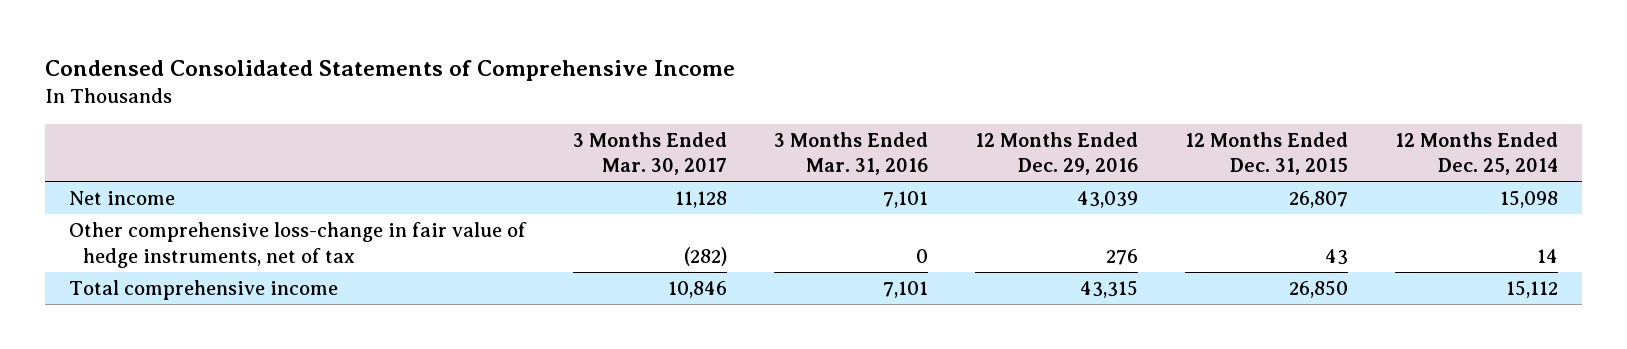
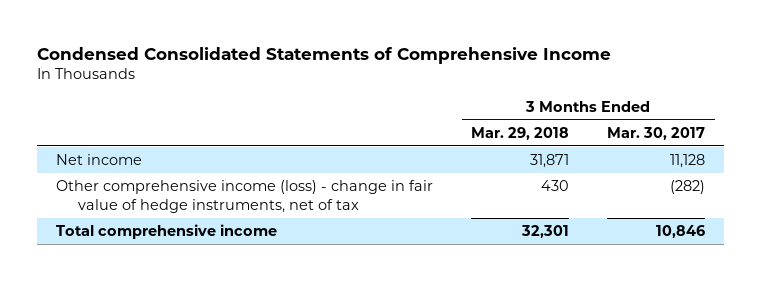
[773,131,928,176] 3 Months Ended Mar. 31, 2016 -> none
[975,131,1139,176] 12 Months Ended Dec. 29, 2016 -> none
[1185,131,1349,176] 12 Months Ended Dec. 31, 2015 -> none
[1395,131,1559,176] 12 Months Ended Dec. 25, 2014 -> none
none -> [471,127,570,141] Mar. 29, 2018
[68,221,527,268] Other comprehensive loss-change in fair value of hedge instruments, net of tax -> [55,180,433,213] Other comprehensive income (loss) - change in fair value of hedge instruments, net of tax

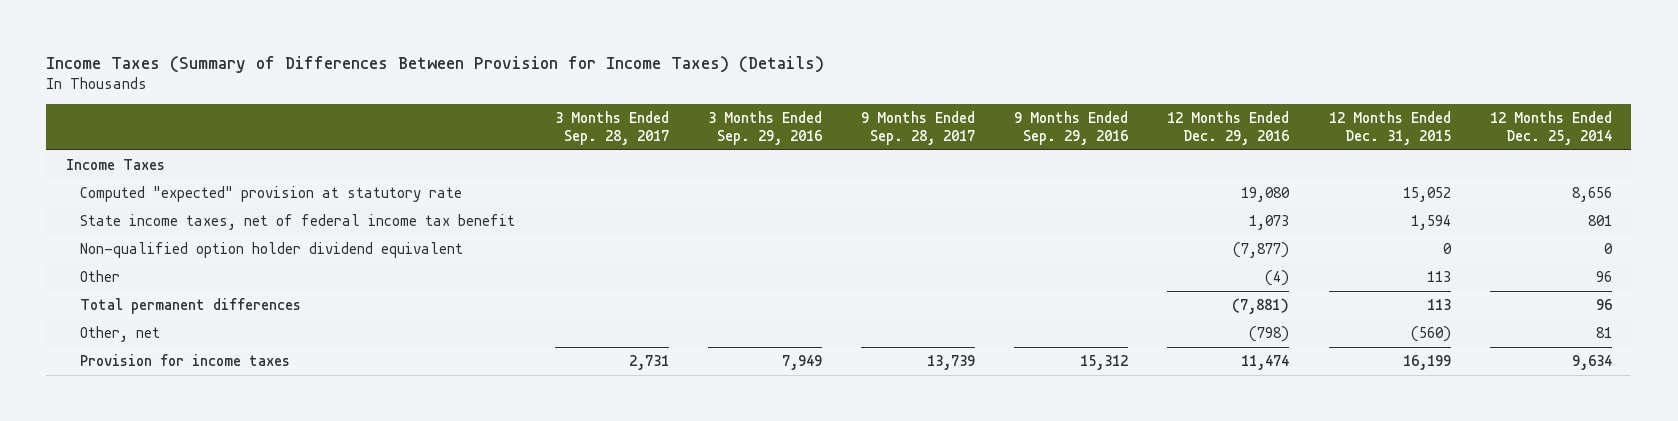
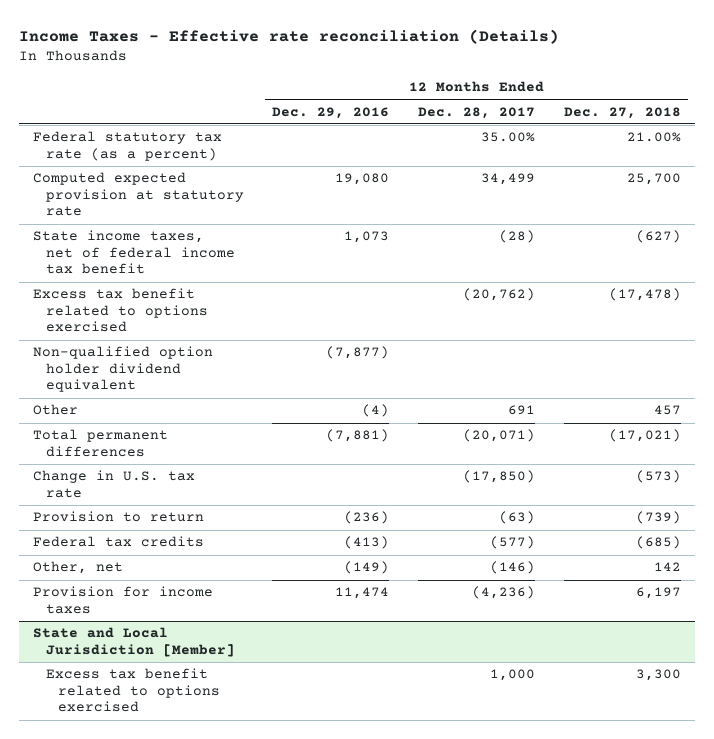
[46,56,825,74] Income Taxes (Summary of Differences Between Provision for Income Taxes) (Details) -> [18,29,559,45] Income Taxes - Effective rate reconciliation (Details)
[554,110,669,146] 3 Months Ended Sep. 28, 2017 -> none
[707,110,822,146] 3 Months Ended Sep. 29, 2016 -> none
[861,110,976,146] 9 Months Ended Sep. 28, 2017 -> none
[1014,110,1129,146] 9 Months Ended Sep. 29, 2016 -> none
[1328,110,1451,146] 12 Months Ended Dec. 31, 2015 -> none
[1489,110,1612,146] 12 Months Ended Dec. 25, 2014 -> none
none -> [418,106,536,119] Dec. 28, 2017
none -> [563,106,681,119] Dec. 27, 2018
[65,158,165,170] Income Taxes -> none
none -> [33,131,223,161] Federal statutory tax rate (as a percent)
[80,185,463,202] Computed "expected" provision at statutory rate -> [33,172,244,217] Computed expected provision at statutory rate
none -> [33,288,208,333] Excess tax benefit related to options exercised
none -> [33,470,196,498] Change in U.S. tax rate
none -> [33,511,205,523] Provision to return
none -> [33,536,205,548] Federal tax credits
[1249,325,1290,342] (798) -> [344,561,390,575] (149)
none -> [33,627,235,657] State and Local Jurisdiction [Member]
none -> [45,668,221,713] Excess tax benefit related to options exercised

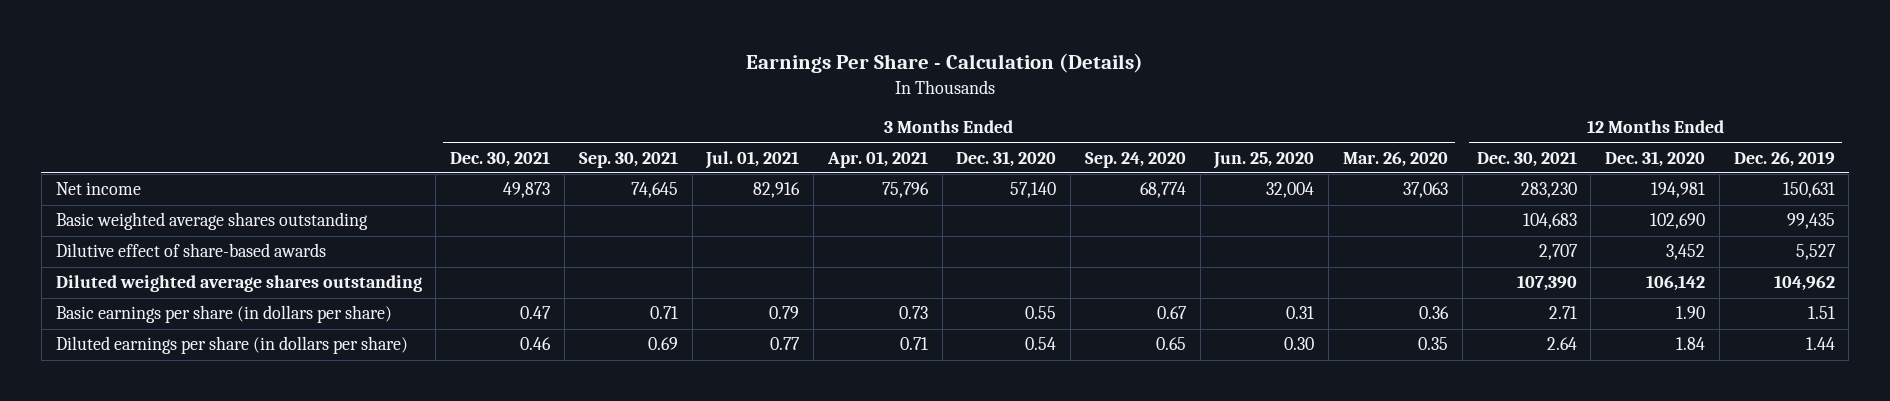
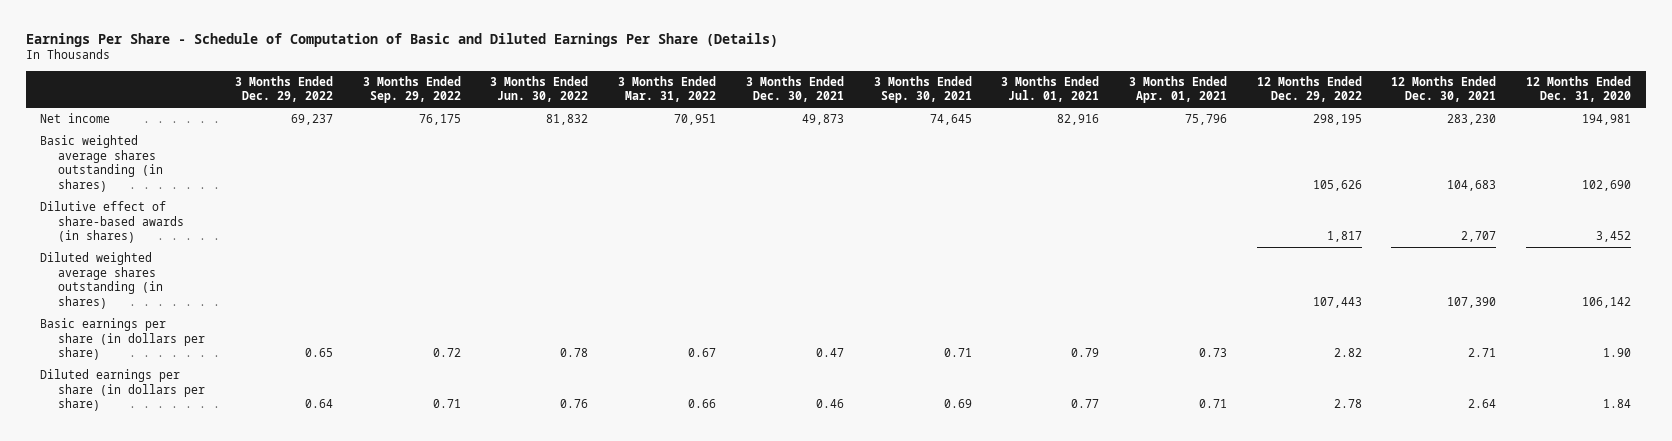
[746,53,1144,74] Earnings Per Share - Calculation (Details) -> [25,32,778,47] Earnings Per Share - Schedule of Computation of Basic and Diluted Earnings Per Share (Details)
[956,150,1057,167] Dec. 31, 2020 -> none
[1084,151,1186,168] Sep. 24, 2020 -> none
[1213,151,1315,169] Jun. 25, 2020 -> none
[1342,150,1448,167] Mar. 26, 2020 -> none
[1733,150,1835,167] Dec. 26, 2019 -> none
none -> [234,75,333,103] 3 Months Ended Dec. 29, 2022
none -> [362,75,461,104] 3 Months Ended Sep. 29, 2022
none -> [490,75,589,103] 3 Months Ended Jun. 30, 2022
none -> [618,75,717,103] 3 Months Ended Mar. 31, 2022
none -> [1256,75,1362,103] 12 Months Ended Dec. 29, 2022
[55,212,368,231] Basic weighted average shares outstanding -> [40,135,164,192] Basic weighted average shares outstanding (in shares)
[55,243,326,258] Dilutive effect of share-based awards -> [40,201,185,244] Dilutive effect of share-based awards (in shares)
[55,275,422,293] Diluted weighted average shares outstanding -> [40,252,164,309] Diluted weighted average shares outstanding (in shares)

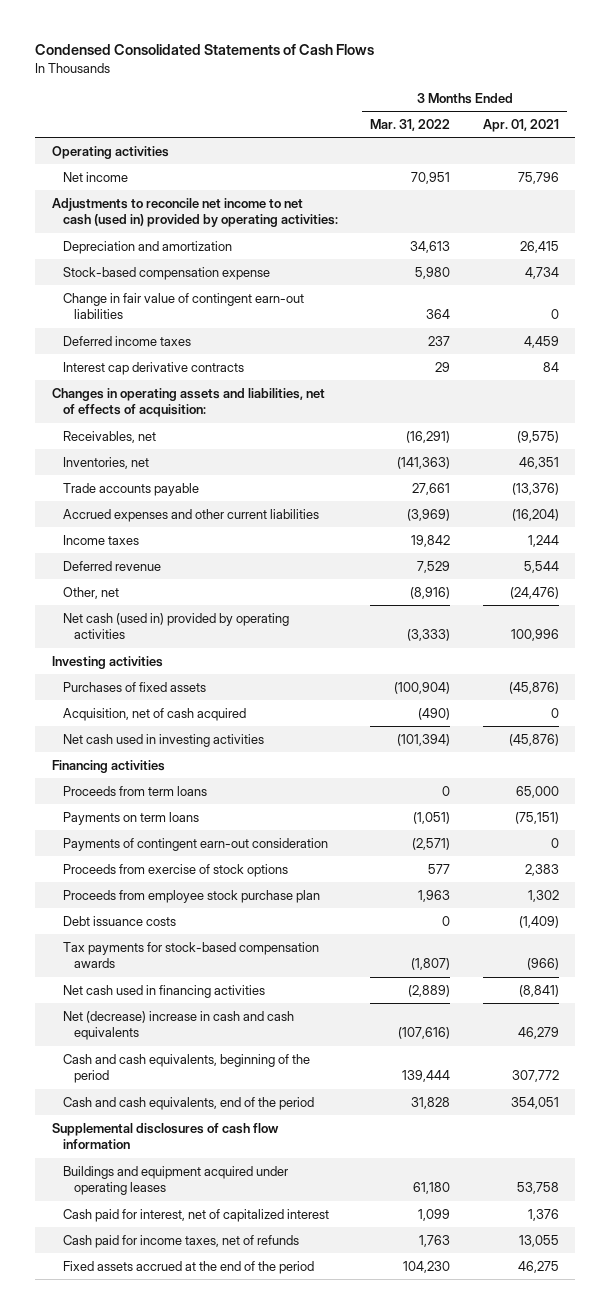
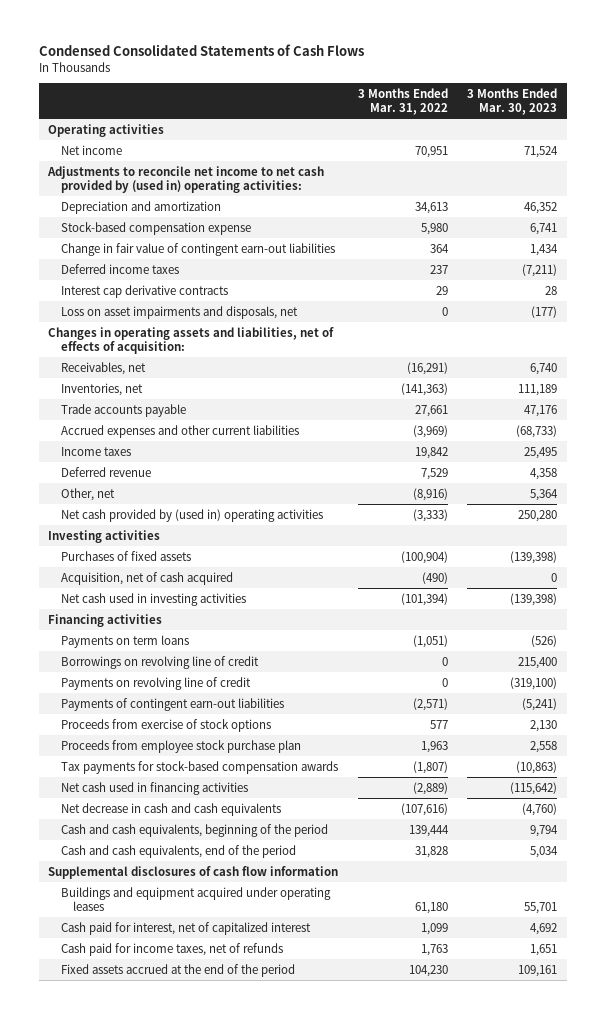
[483,119,560,133] Apr. 01, 2021 -> none
none -> [466,87,557,115] 3 Months Ended Mar. 30, 2023
[51,197,338,228] Adjustments to reconcile net income to net cash (used in) provided by operating activities: -> [47,165,325,193] Adjustments to reconcile net income to net cash provided by (used in) operating activities:
none -> [60,305,298,319] Loss on asset impairments and disposals, net
[62,612,289,640] Net cash (used in) provided by operating activities -> [60,508,323,522] Net cash provided by (used in) operating activities
[62,785,207,796] Proceeds from term loans -> none
none -> [60,655,259,669] Borrowings on revolving line of credit
none -> [60,676,251,690] Payments on revolving line of credit
[62,837,328,851] Payments of contingent earn-out consideration -> [60,697,284,711] Payments of contingent earn-out liabilities
[62,915,176,926] Debt issuance costs -> none
[62,1010,294,1041] Net (decrease) increase in cash and cash equivalents -> [60,802,281,816] Net decrease in cash and cash equivalents

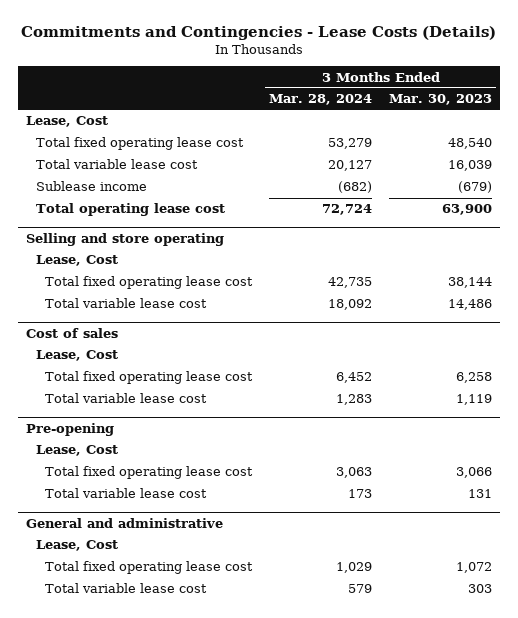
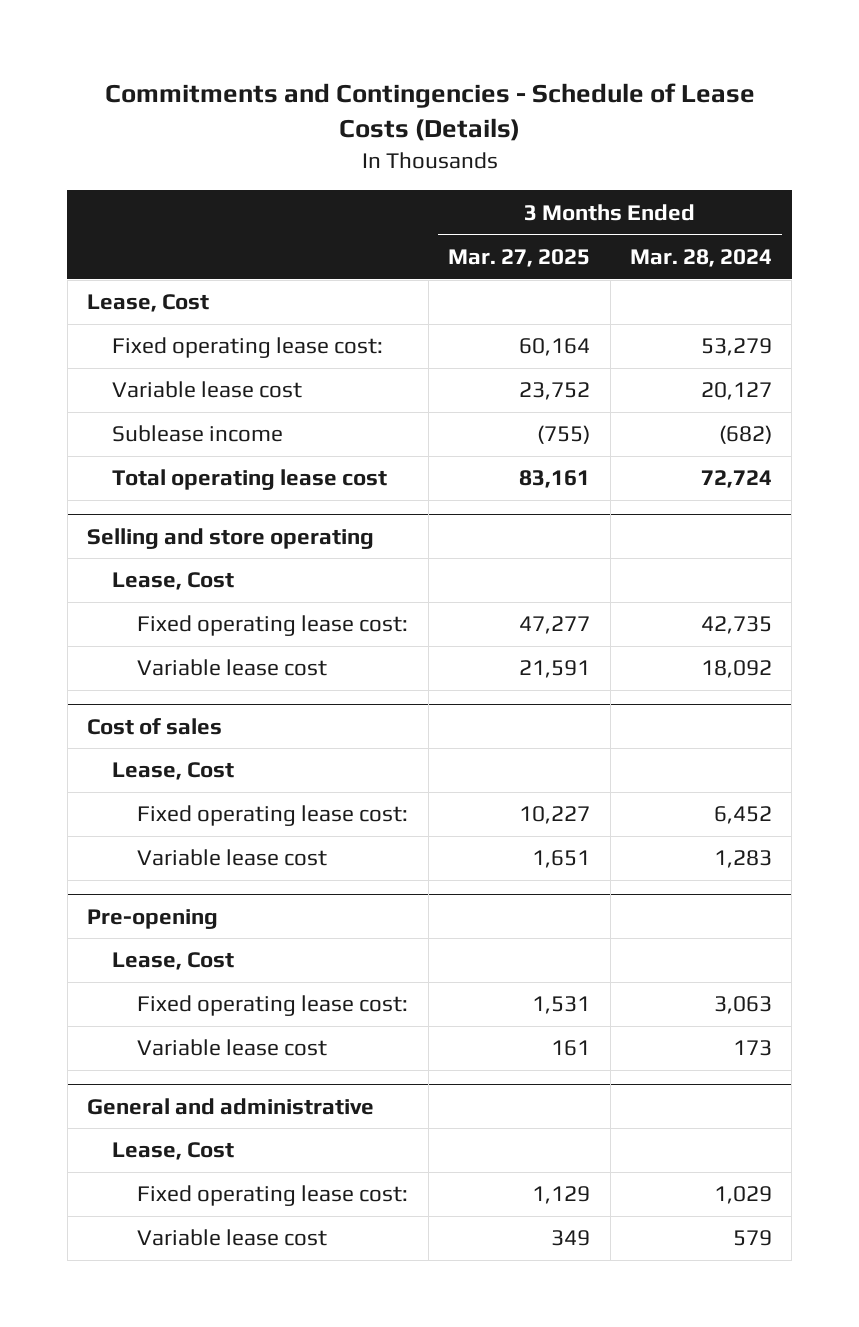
[21,26,497,41] Commitments and Contingencies - Lease Costs (Details) -> [104,83,755,142] Commitments and Contingencies - Schedule of Lease Costs (Details)
[389,94,493,106] Mar. 30, 2023 -> none
none -> [448,248,591,267] Mar. 27, 2025
[35,137,244,151] Total fixed operating lease cost -> [112,337,384,359] Fixed operating lease cost:
[35,159,198,170] Total variable lease cost -> [112,381,303,399] Variable lease cost
[45,276,254,290] Total fixed operating lease cost -> [137,615,409,637] Fixed operating lease cost:
[45,298,208,309] Total variable lease cost -> [137,659,328,677] Variable lease cost
[45,371,254,385] Total fixed operating lease cost -> [137,805,409,827] Fixed operating lease cost:
[45,393,208,404] Total variable lease cost -> [137,849,328,867] Variable lease cost
[45,466,254,480] Total fixed operating lease cost -> [137,995,409,1017] Fixed operating lease cost:
[45,488,208,499] Total variable lease cost -> [137,1039,328,1057] Variable lease cost
[45,561,254,575] Total fixed operating lease cost -> [137,1185,409,1207] Fixed operating lease cost:
[45,583,208,594] Total variable lease cost -> [137,1229,328,1247] Variable lease cost

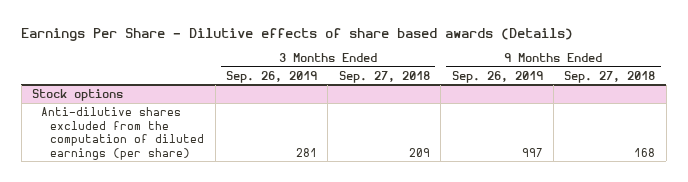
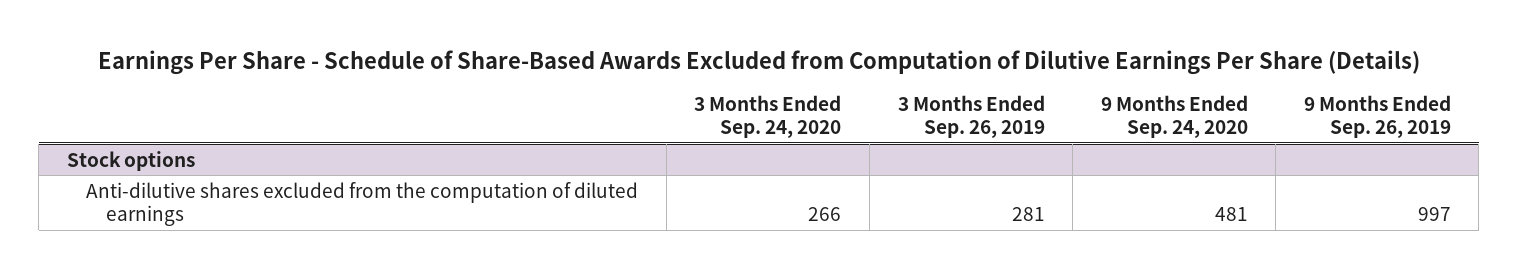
[21,28,574,42] Earnings Per Share - Dilutive effects of share based awards (Details) -> [97,49,1420,75] Earnings Per Share - Schedule of Share-Based Awards Excluded from Computation of Dilutive Earnings Per Share (Details)
[338,70,430,83] Sep. 27, 2018 -> none
[564,70,656,83] Sep. 27, 2018 -> none
none -> [694,94,842,139] 3 Months Ended Sep. 24, 2020
none -> [1100,94,1248,139] 9 Months Ended Sep. 24, 2020
[41,106,205,160] Anti-dilutive shares excluded from the computation of diluted earnings (per share) -> [86,181,639,227] Anti-dilutive shares excluded from the computation of diluted earnings

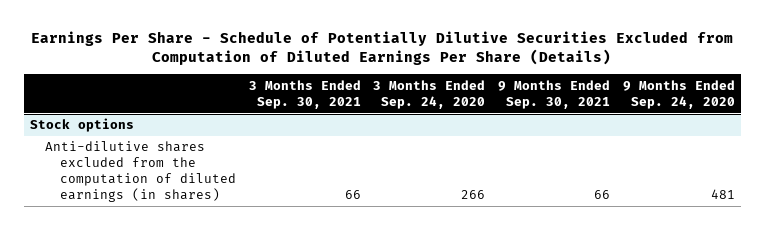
[97,49,1420,75] Earnings Per Share - Schedule of Share-Based Awards Excluded from Computation of Dilutive Earnings Per Share (Details) -> [31,30,734,66] Earnings Per Share - Schedule of Potentially Dilutive Securities Excluded from Computation of Diluted Earnings Per Share (Details)
[897,94,1045,139] 3 Months Ended Sep. 26, 2019 -> none
[1303,94,1451,139] 9 Months Ended Sep. 26, 2019 -> none
none -> [248,79,361,109] 3 Months Ended Sep. 30, 2021
none -> [497,79,610,109] 9 Months Ended Sep. 30, 2021
[86,181,639,227] Anti-dilutive shares excluded from the computation of diluted earnings -> [45,141,237,203] Anti-dilutive shares excluded from the computation of diluted earnings (in shares)

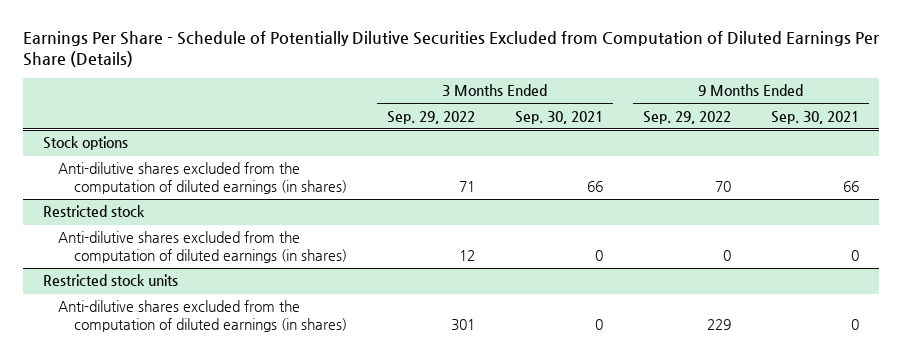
[373,79,486,109] 3 Months Ended Sep. 24, 2020 -> none
[622,79,735,109] 9 Months Ended Sep. 24, 2020 -> none
none -> [387,110,476,124] Sep. 29, 2022
none -> [643,110,732,124] Sep. 29, 2022
none -> [42,205,145,218] Restricted stock
none -> [58,231,348,263] Anti-dilutive shares excluded from the computation of diluted earnings (in shares)
none -> [42,274,178,287] Restricted stock units
none -> [58,300,348,332] Anti-dilutive shares excluded from the computation of diluted earnings (in shares)

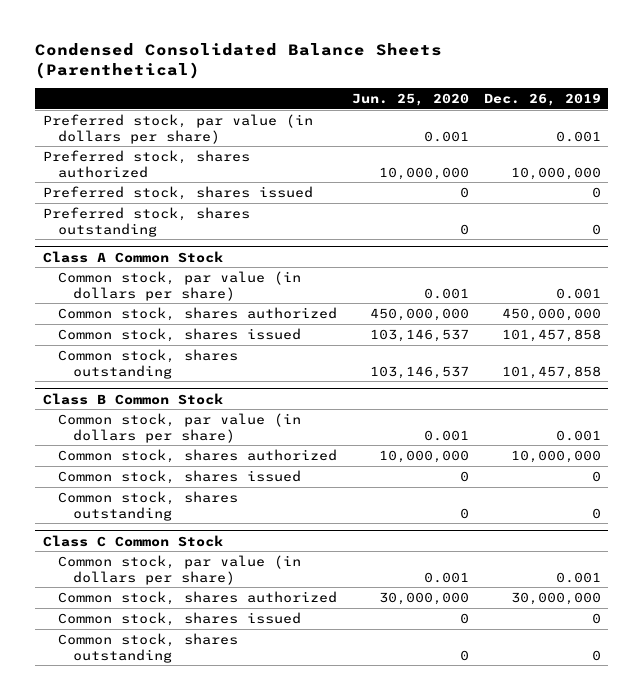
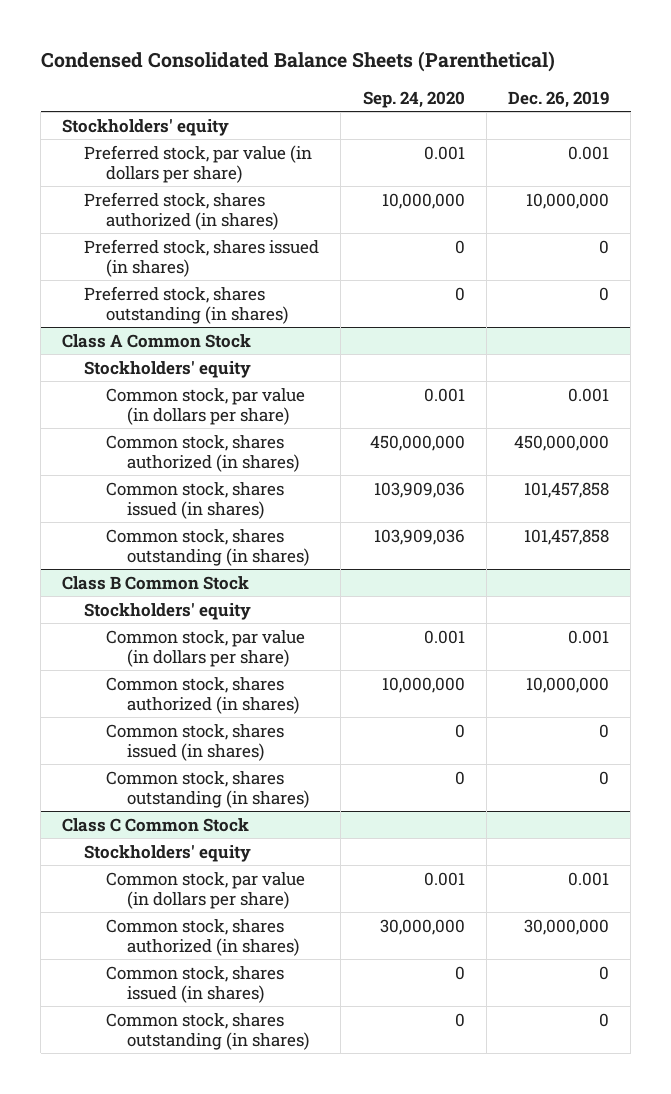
[351,93,469,107] Jun. 25, 2020 -> none
none -> [362,90,465,108] Sep. 24, 2020
none -> [62,118,230,136] Stockholders' equity
[42,149,250,178] Preferred stock, shares authorized -> [84,191,278,230] Preferred stock, shares authorized (in shares)
[42,185,313,200] Preferred stock, shares issued -> [84,238,320,277] Preferred stock, shares issued (in shares)
[42,206,250,237] Preferred stock, shares outstanding -> [84,285,288,324] Preferred stock, shares outstanding (in shares)
none -> [84,360,252,378] Stockholders' equity
[57,306,337,321] Common stock, shares authorized -> [105,434,300,472] Common stock, shares authorized (in shares)
[57,327,301,342] Common stock, shares issued -> [105,481,284,519] Common stock, shares issued (in shares)
[57,348,238,379] Common stock, shares outstanding -> [105,528,310,566] Common stock, shares outstanding (in shares)
none -> [84,602,252,620] Stockholders' equity
[57,448,337,463] Common stock, shares authorized -> [105,676,300,714] Common stock, shares authorized (in shares)
[57,469,301,484] Common stock, shares issued -> [105,723,284,761] Common stock, shares issued (in shares)
[57,490,238,521] Common stock, shares outstanding -> [105,770,310,808] Common stock, shares outstanding (in shares)
none -> [84,844,252,862] Stockholders' equity
[57,590,337,605] Common stock, shares authorized -> [105,918,300,956] Common stock, shares authorized (in shares)
[57,611,301,626] Common stock, shares issued -> [105,965,284,1003] Common stock, shares issued (in shares)
[57,632,238,663] Common stock, shares outstanding -> [105,1012,310,1050] Common stock, shares outstanding (in shares)

